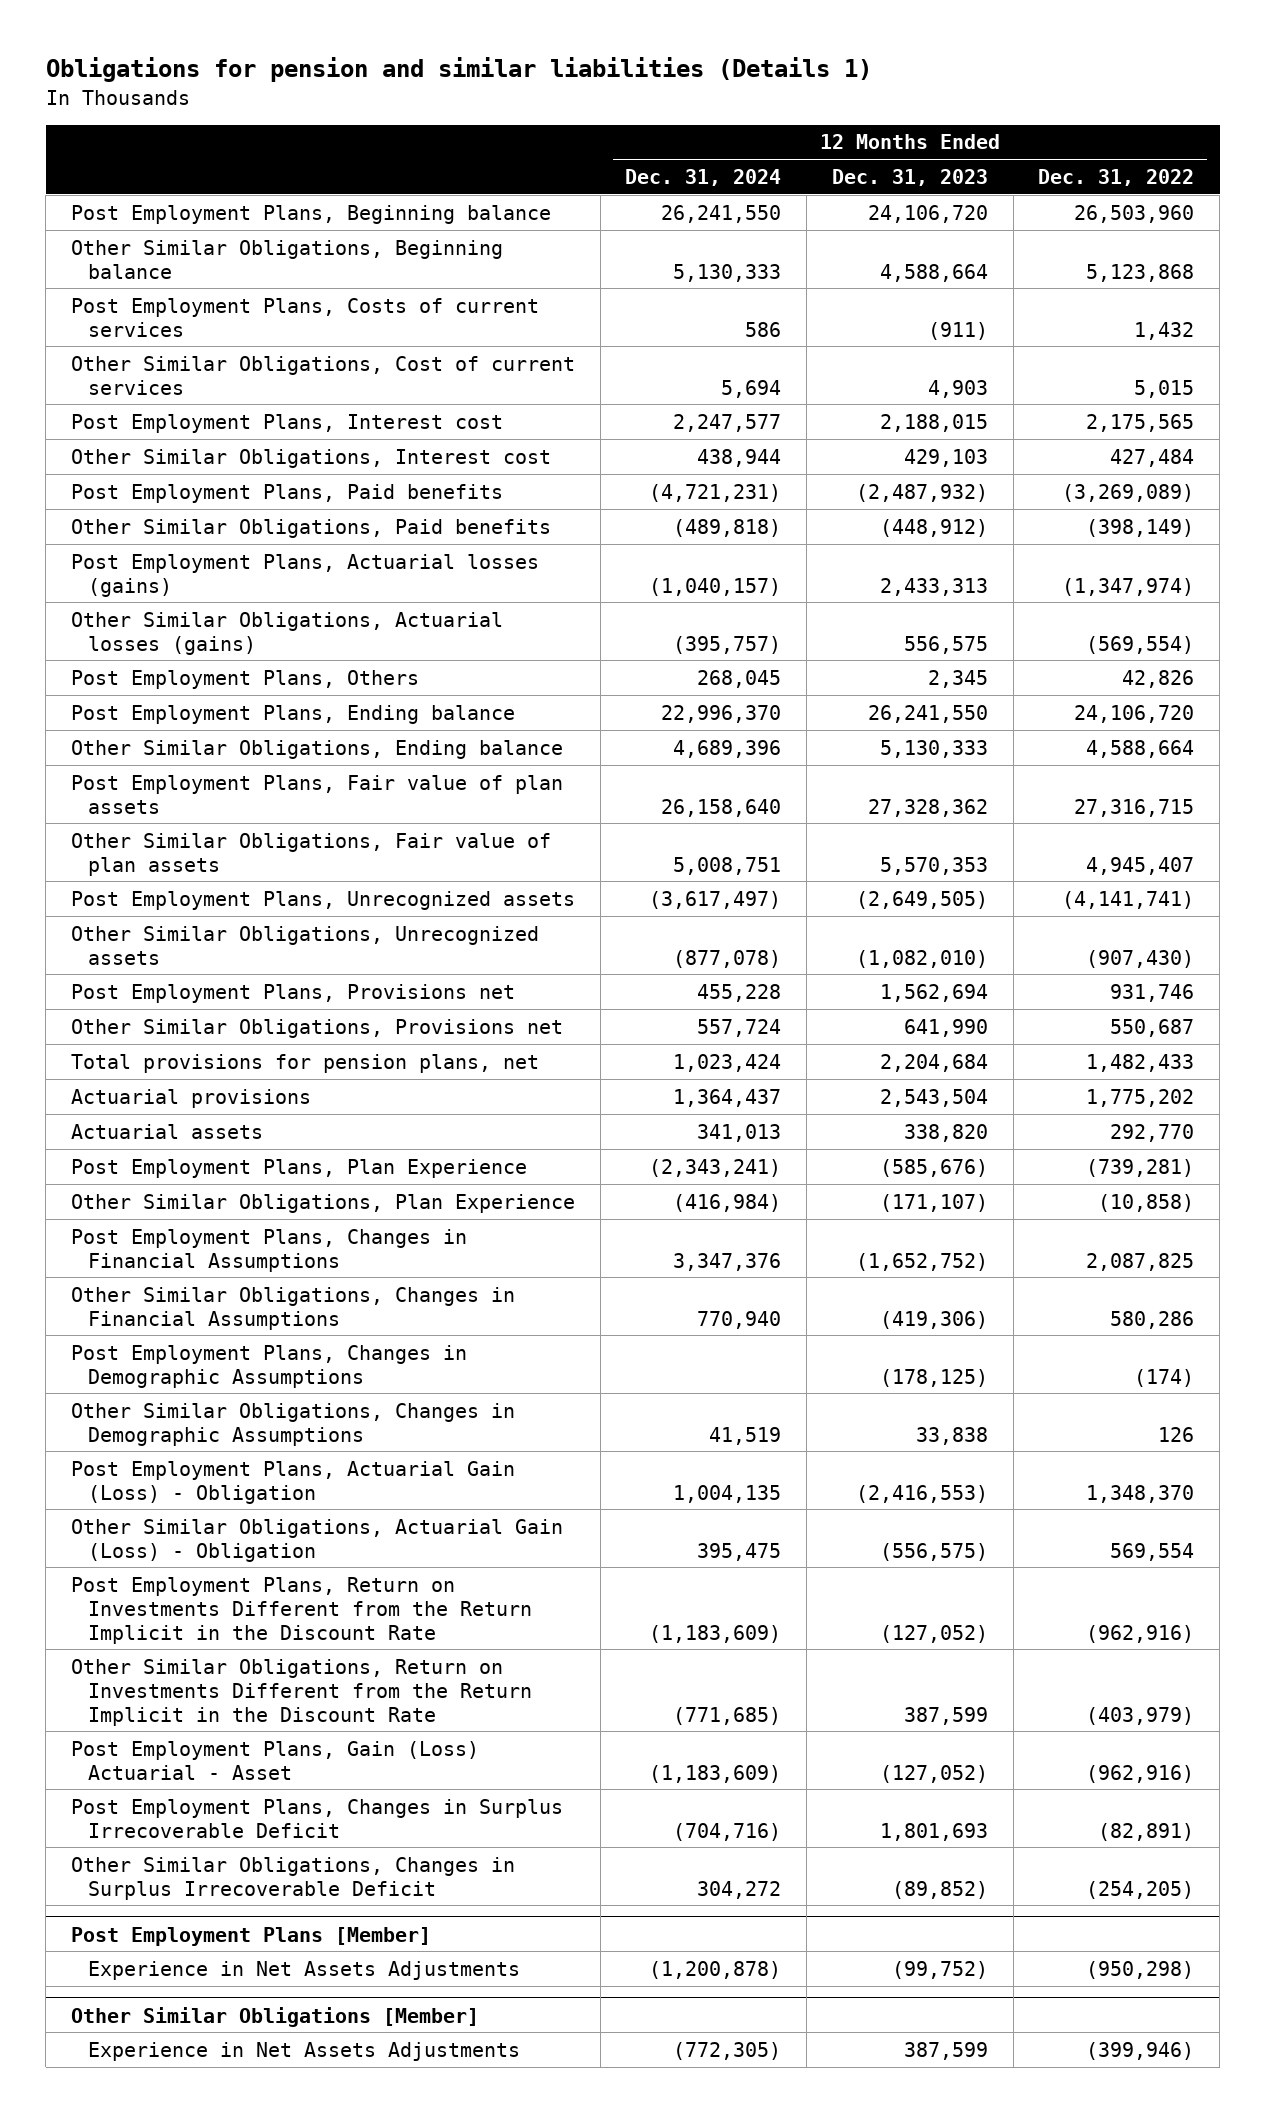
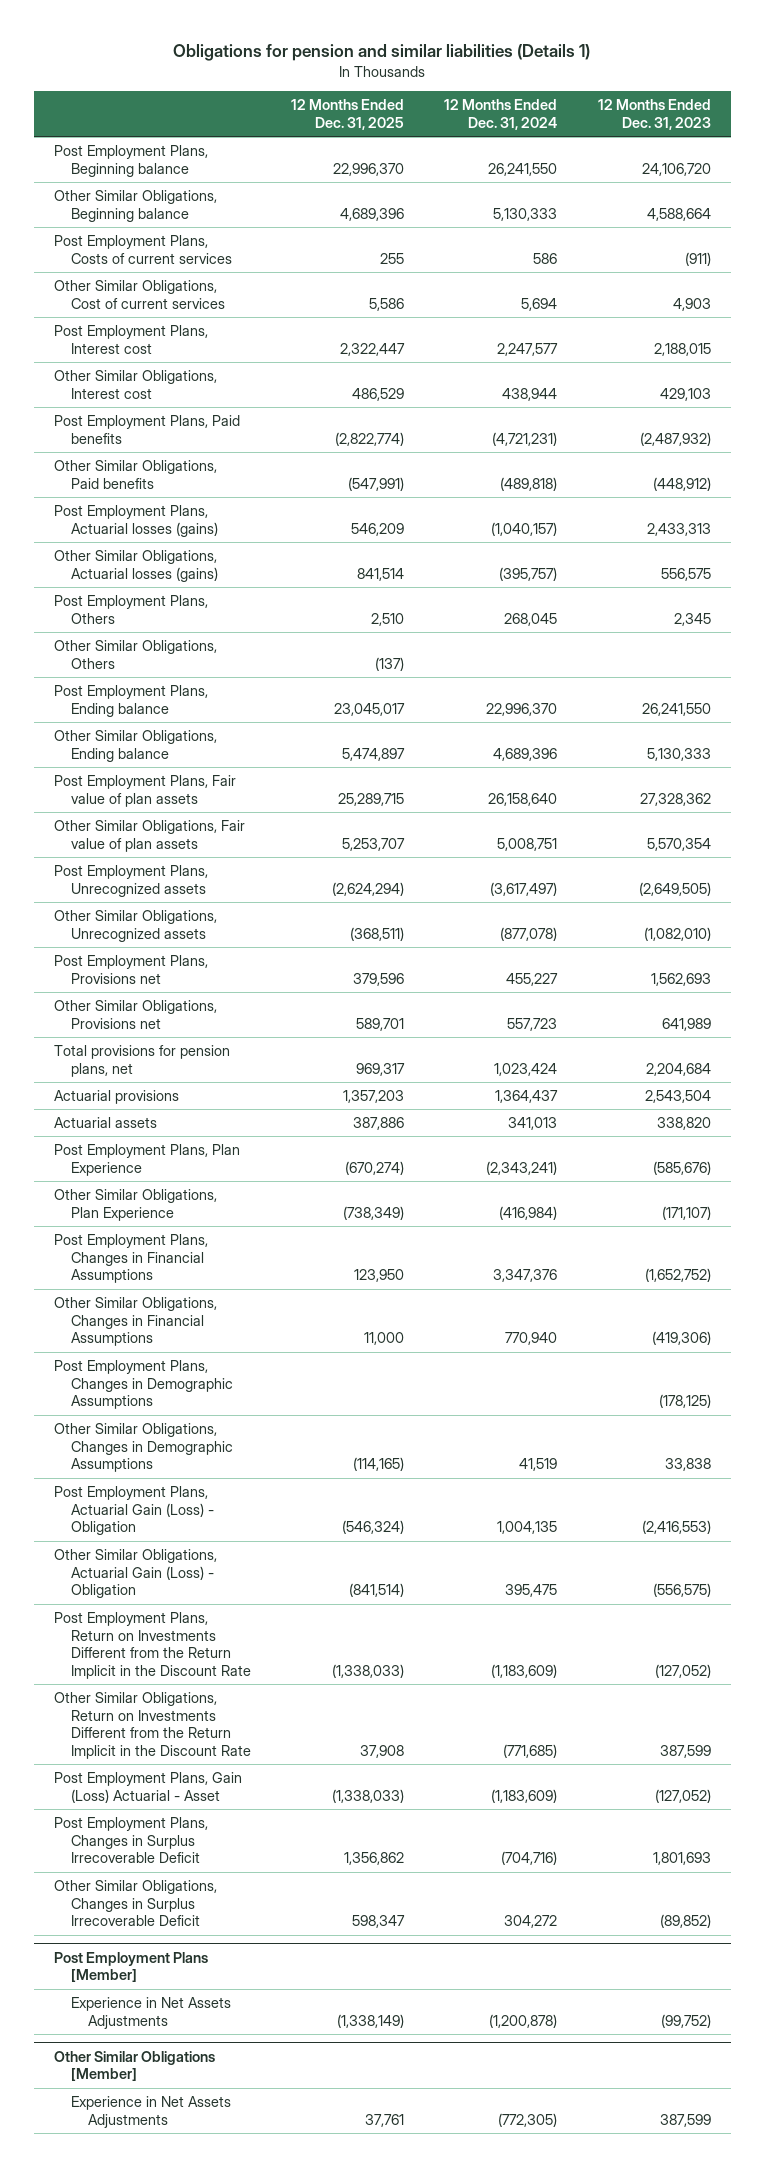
[1038,168,1195,186] Dec. 31, 2022 -> none
none -> [291,99,405,130] 12 Months Ended Dec. 31, 2025
none -> [54,640,218,669] Other Similar Obligations, Others
[879,856,988,875] 5,570,353 -> [646,837,711,851] 5,570,354
[697,983,782,1002] 455,228 -> [506,972,559,986] 455,227
[879,983,988,1002] 1,562,694 -> [650,972,711,986] 1,562,693
[697,1018,782,1037] 557,724 -> [507,1017,558,1031] 557,723
[903,1018,988,1037] 641,990 -> [661,1017,711,1031] 641,989

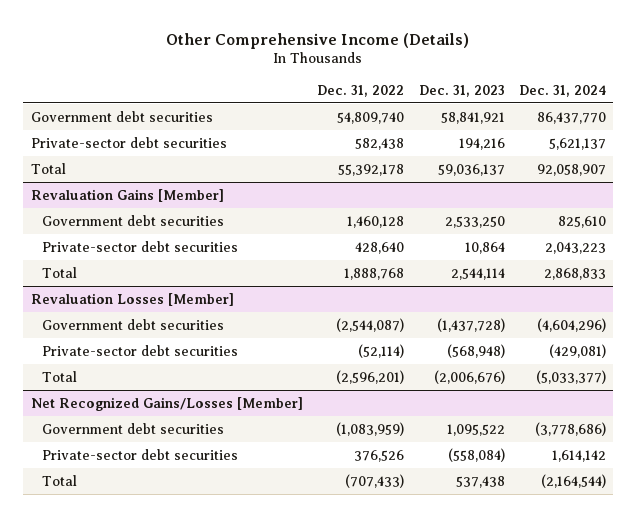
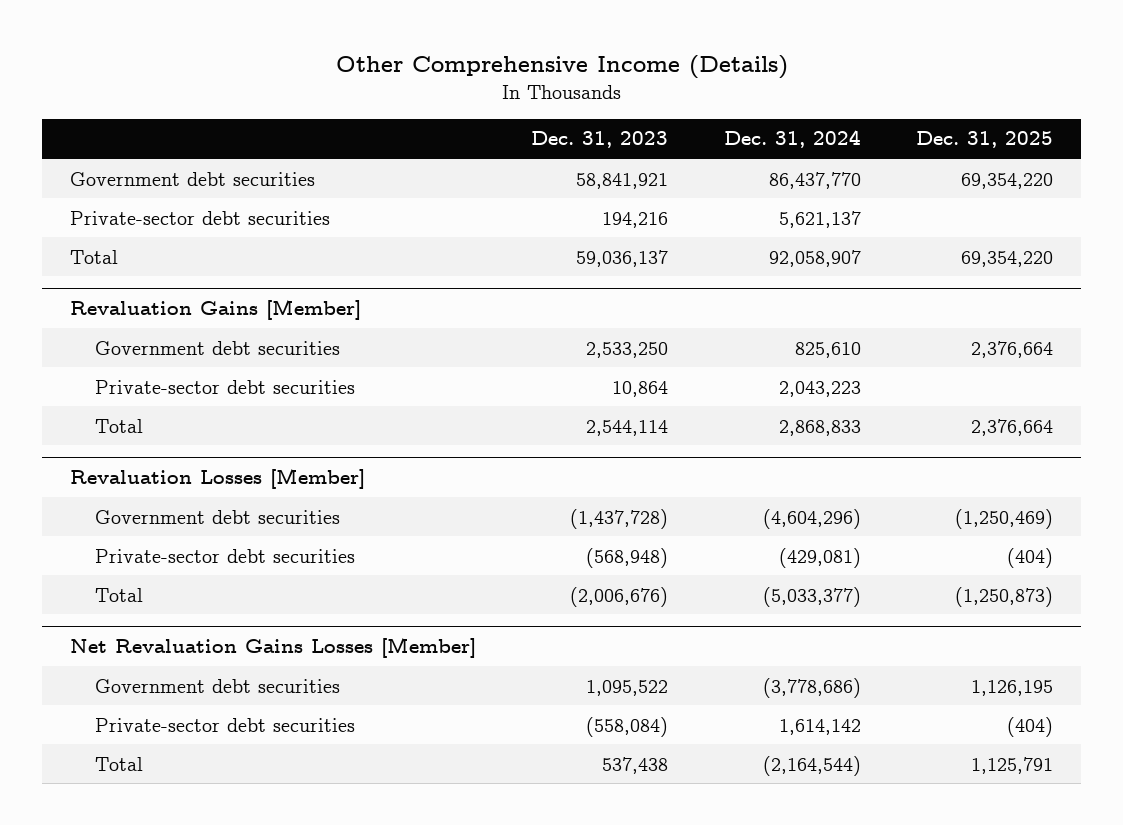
[317,84,405,97] Dec. 31, 2022 -> none
none -> [916,131,1054,149] Dec. 31, 2025
[30,396,303,411] Net Recognized Gains/Losses [Member] -> [69,636,476,658] Net Revaluation Gains Losses [Member]

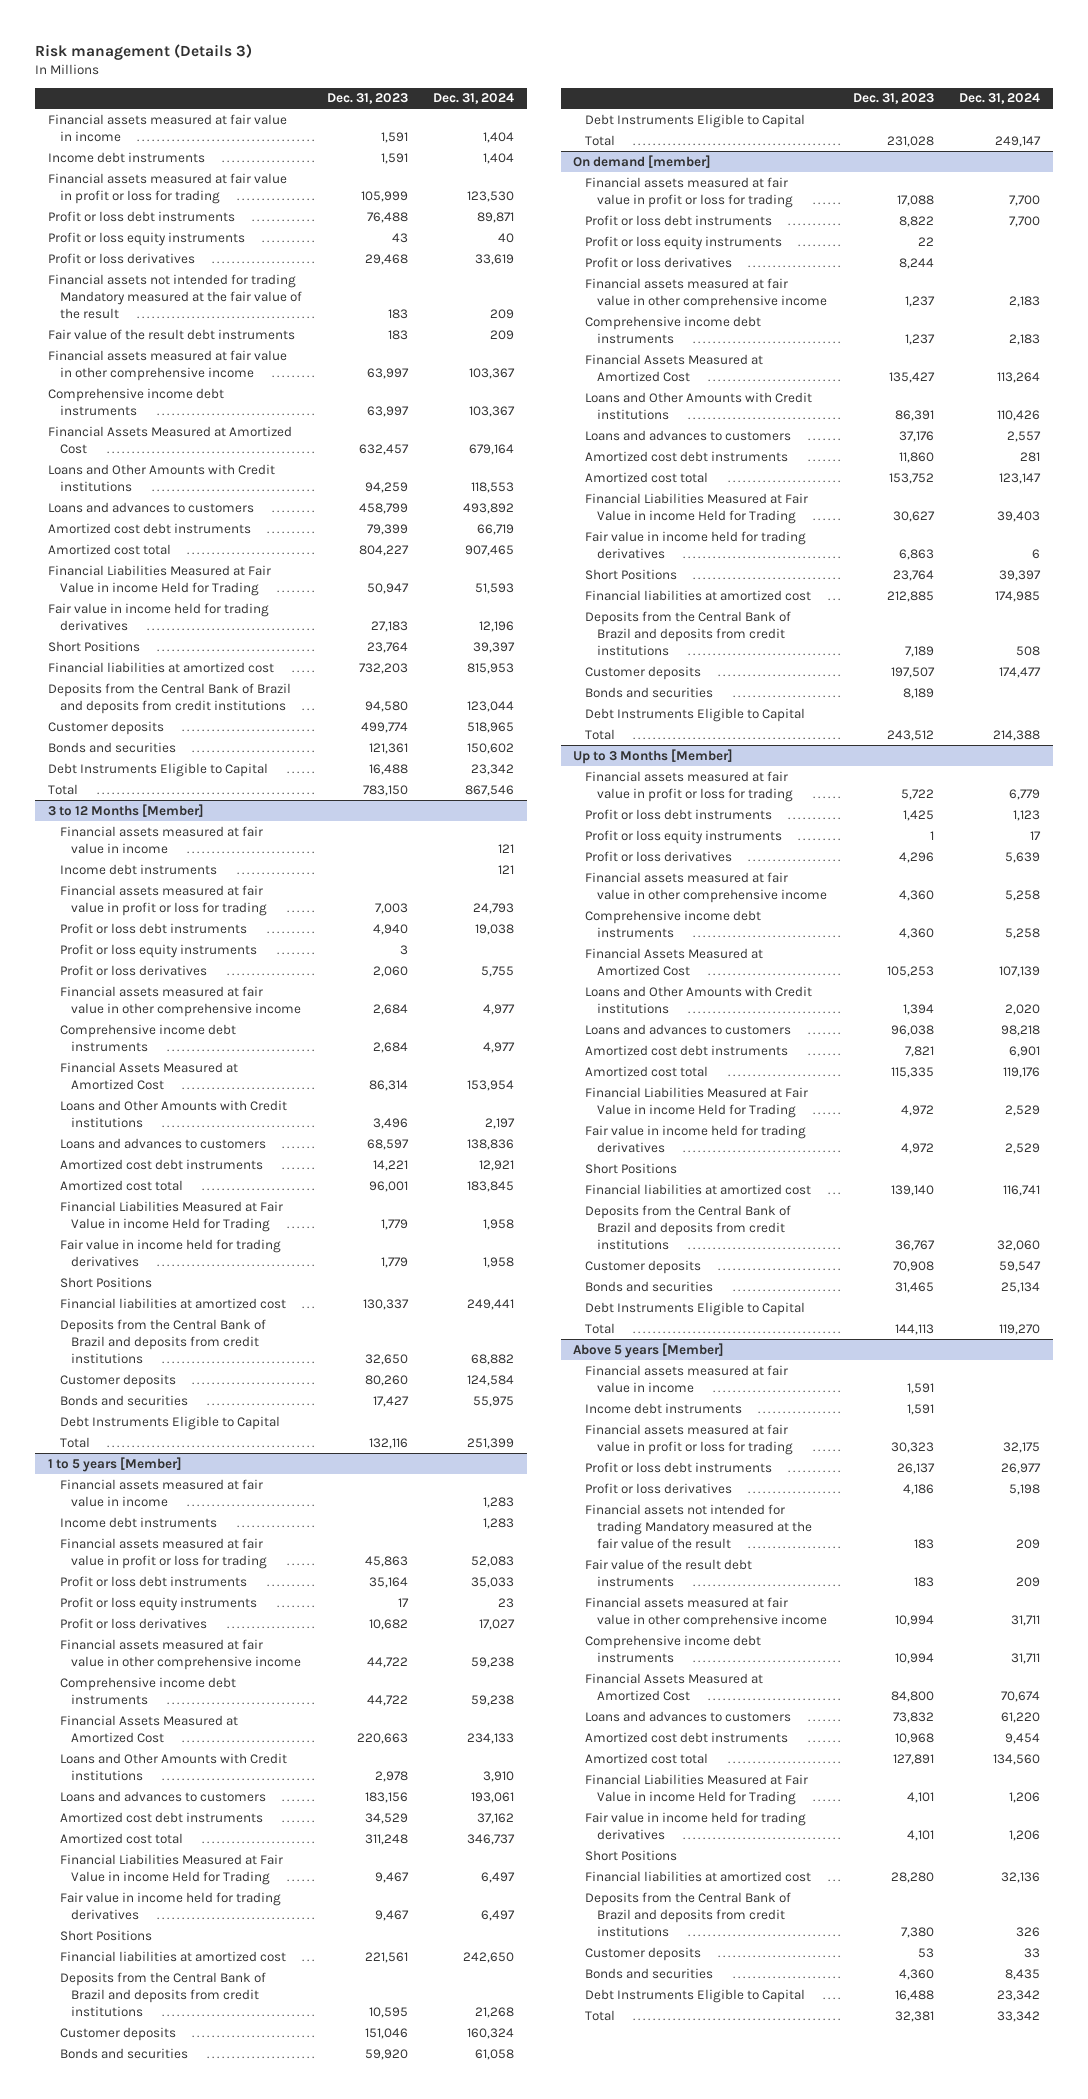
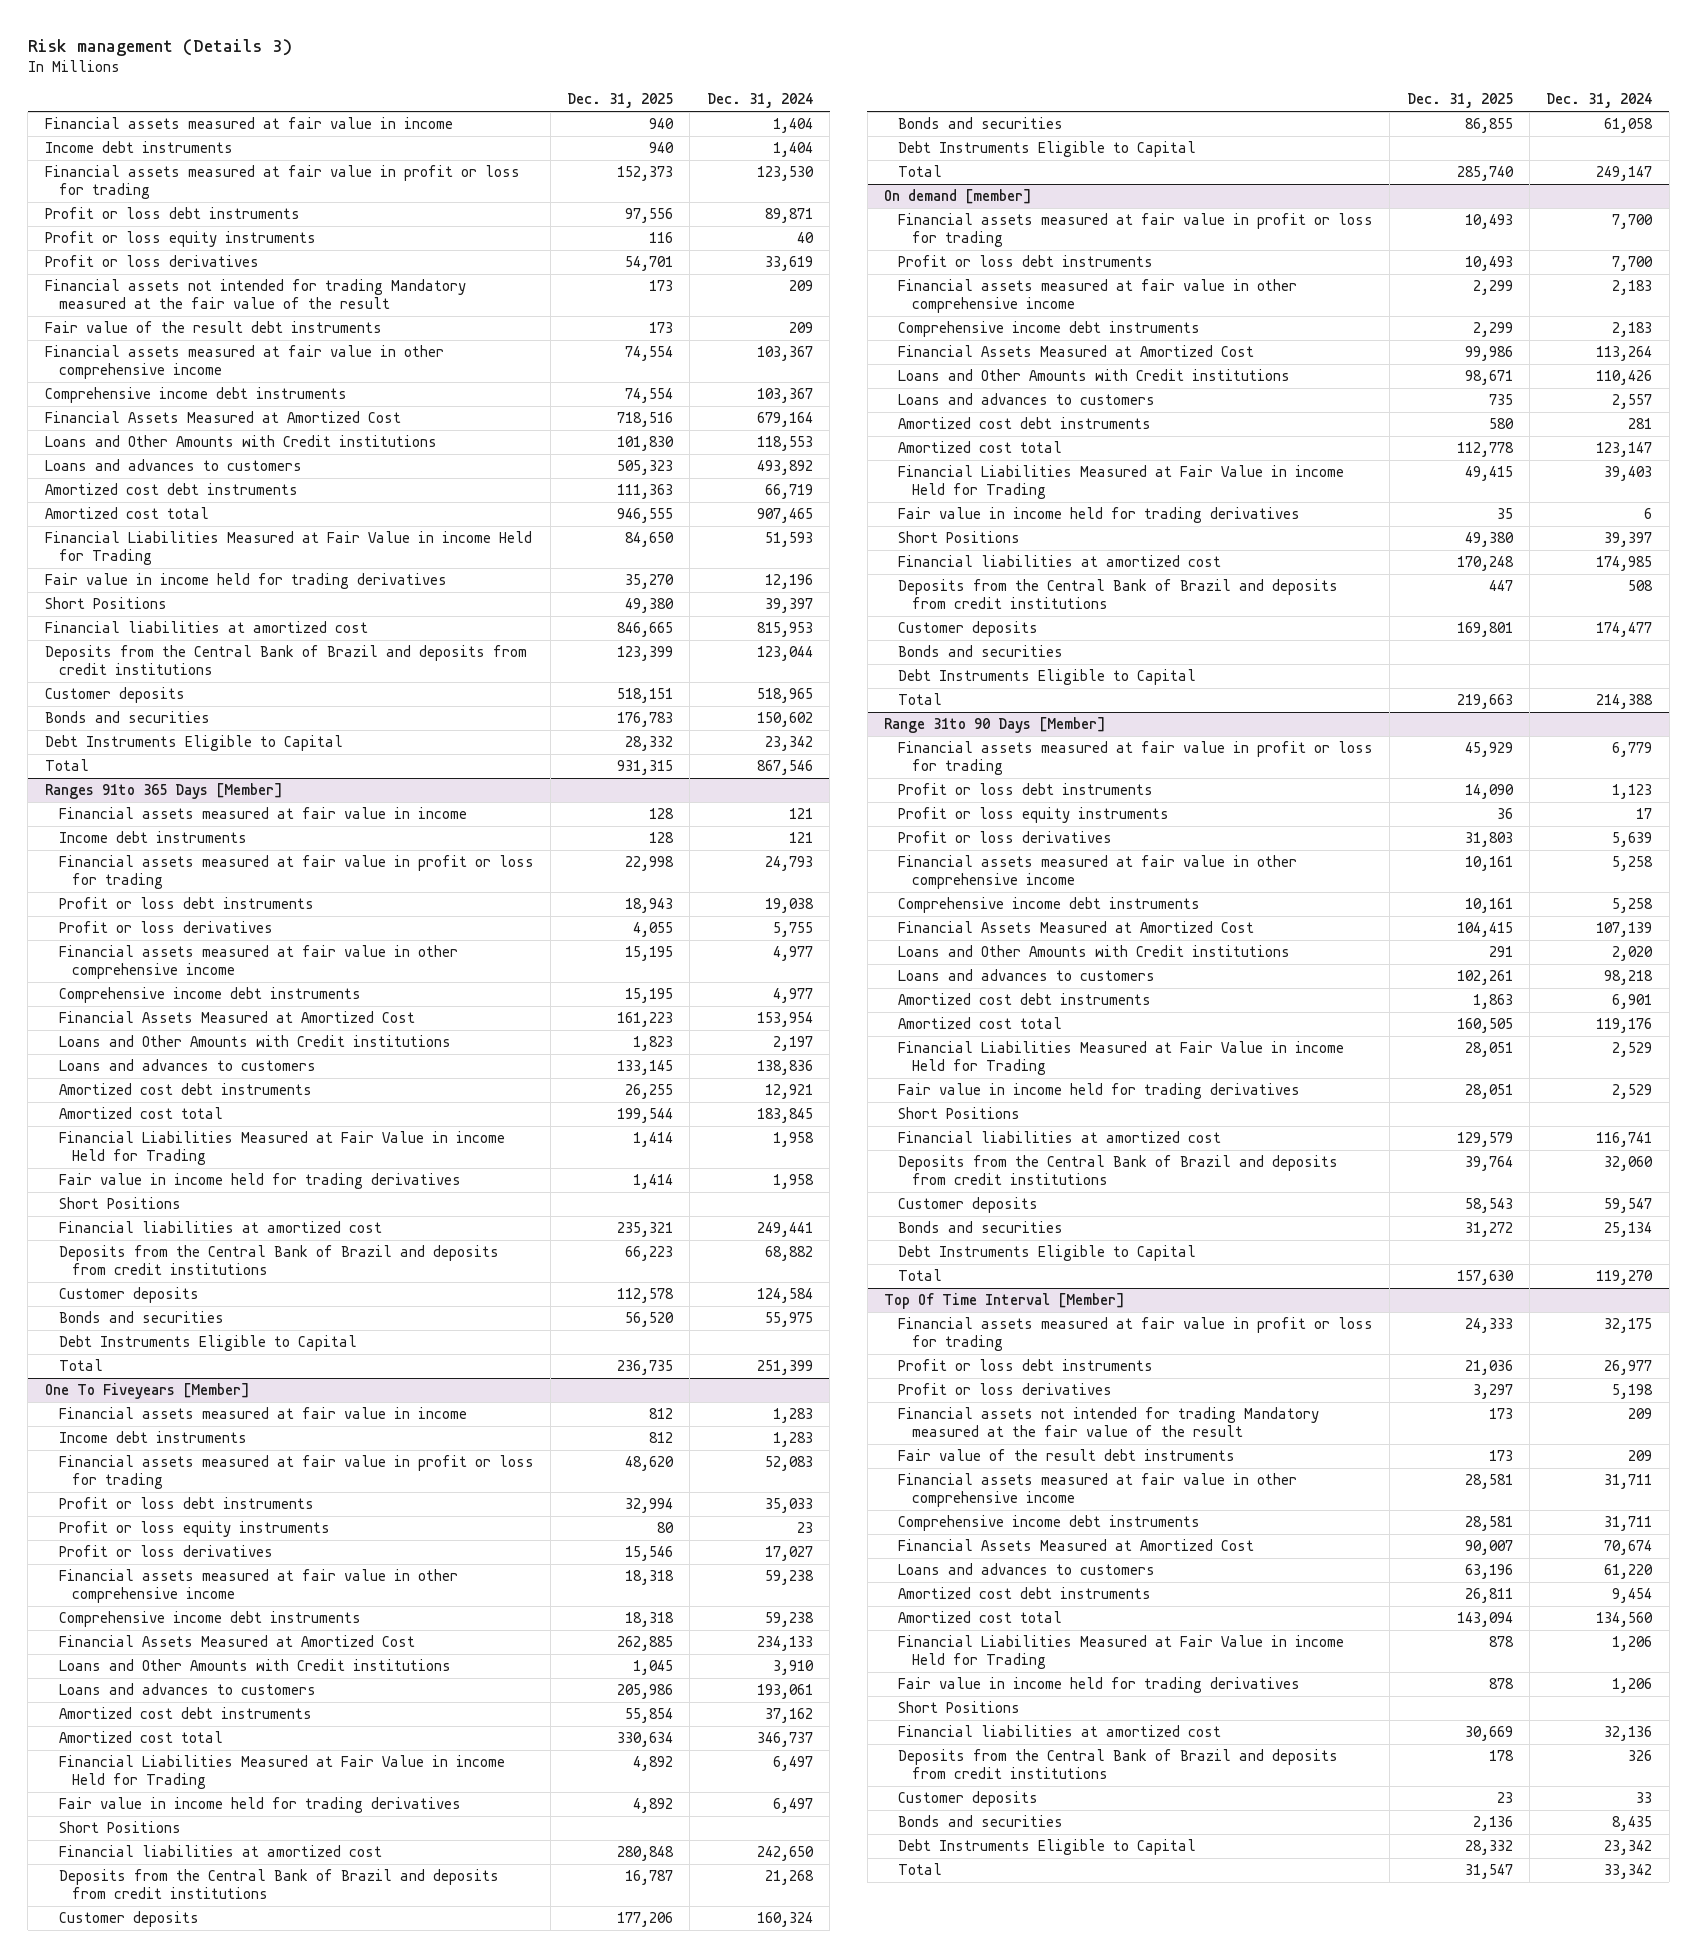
[327,93,409,105] Dec. 31, 2023 -> none
none -> [567,93,674,109] Dec. 31, 2025
[47,803,204,817] 3 to 12 Months [Member] -> [44,783,283,800] Ranges 91to 365 Days [Member]
[59,943,257,958] Profit or loss equity instruments -> none
[47,1456,182,1472] 1 to 5 years [Member] -> [44,1383,250,1400] One To Fiveyears [Member]
[585,235,783,250] Profit or loss equity instruments -> none
[585,256,733,268] Profit or loss derivatives -> none
[573,748,734,764] Up to 3 Months [Member] -> [884,717,1107,734] Range 31to 90 Days [Member]
[585,1364,789,1393] Financial assets measured at fair value in income -> none
[585,1402,743,1414] Income debt instruments -> none
[573,1342,725,1358] Above 5 years [Member] -> [884,1293,1126,1310] Top Of Time Interval [Member]

